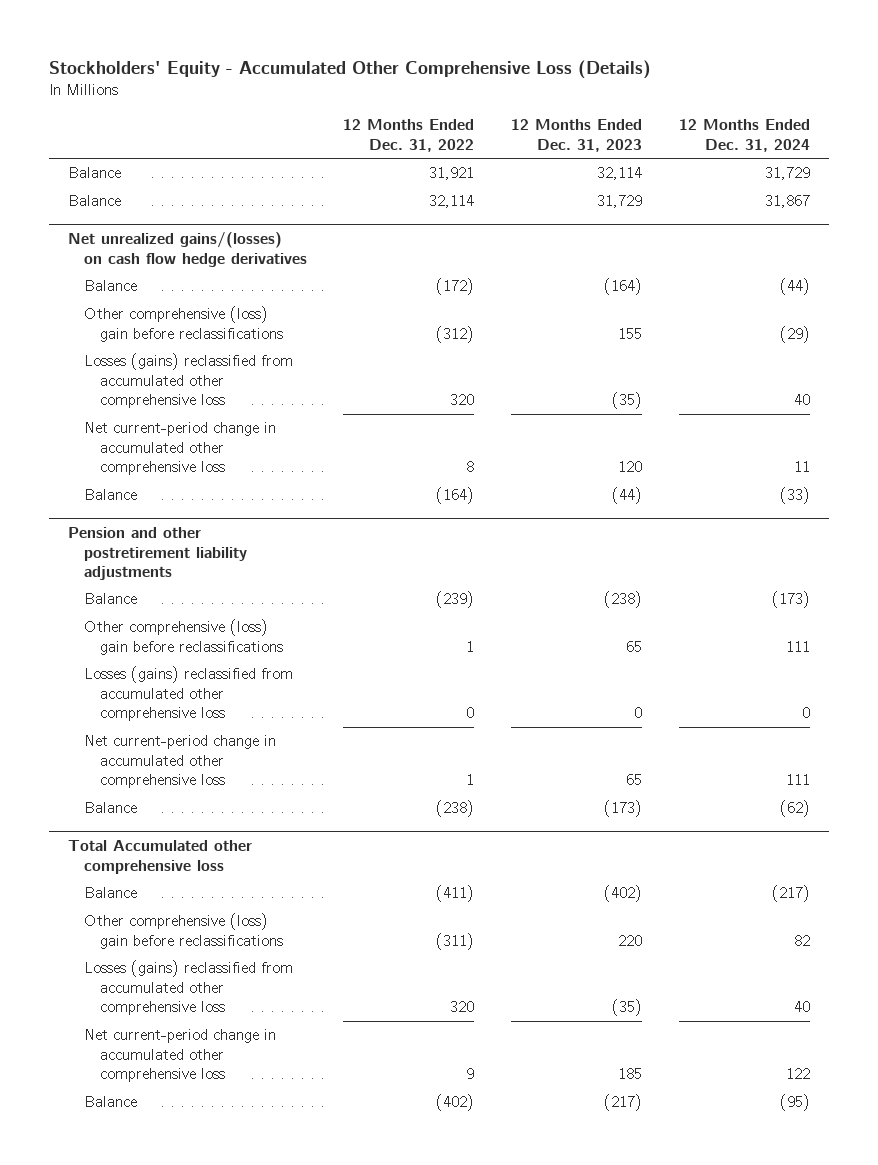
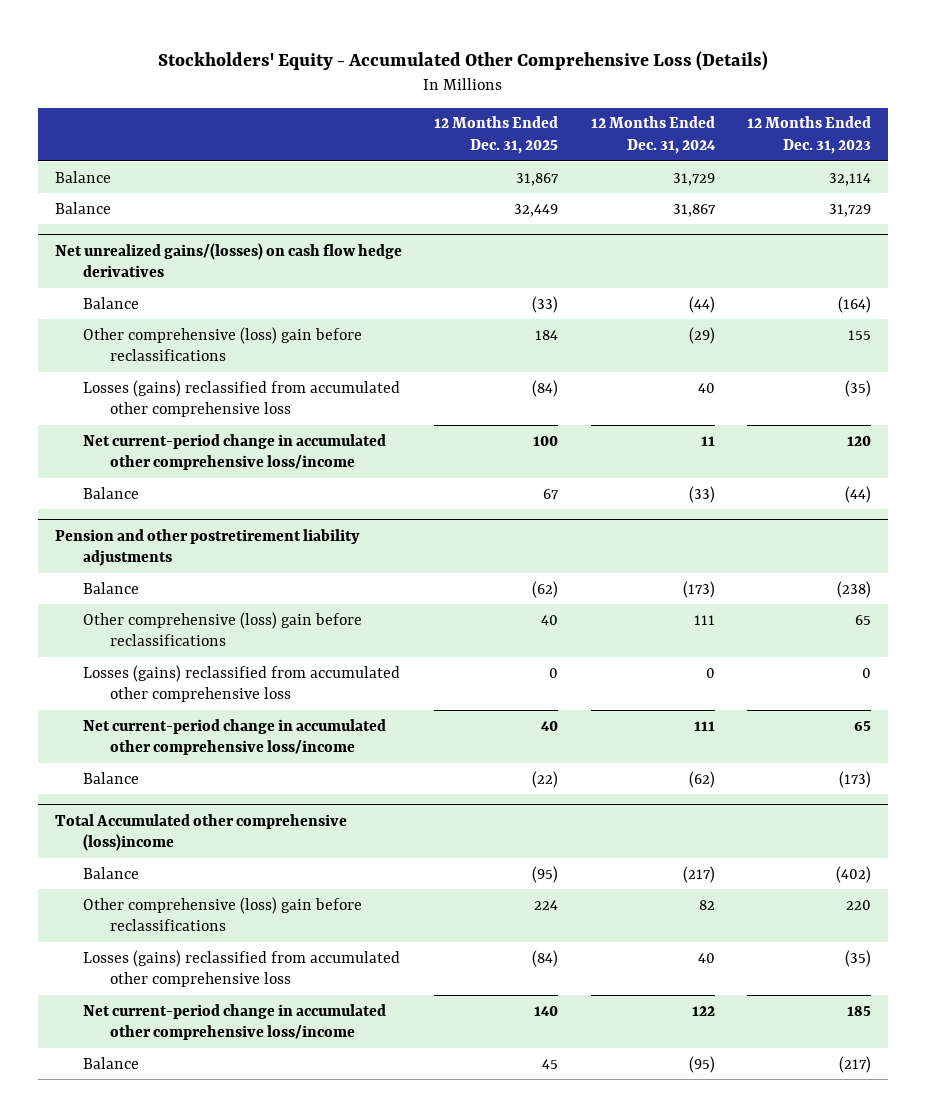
[343,119,475,152] 12 Months Ended Dec. 31, 2022 -> none
none -> [434,116,559,155] 12 Months Ended Dec. 31, 2025
[83,422,276,476] Net current-period change in accumulated other comprehensive loss -> [82,433,386,471] Net current-period change in accumulated other comprehensive loss/income
[83,735,276,789] Net current-period change in accumulated other comprehensive loss -> [82,718,386,756] Net current-period change in accumulated other comprehensive loss/income
[67,840,252,874] Total Accumulated other comprehensive loss -> [54,813,347,852] Total Accumulated other comprehensive (loss)income
[83,1029,276,1083] Net current-period change in accumulated other comprehensive loss -> [82,1003,386,1041] Net current-period change in accumulated other comprehensive loss/income

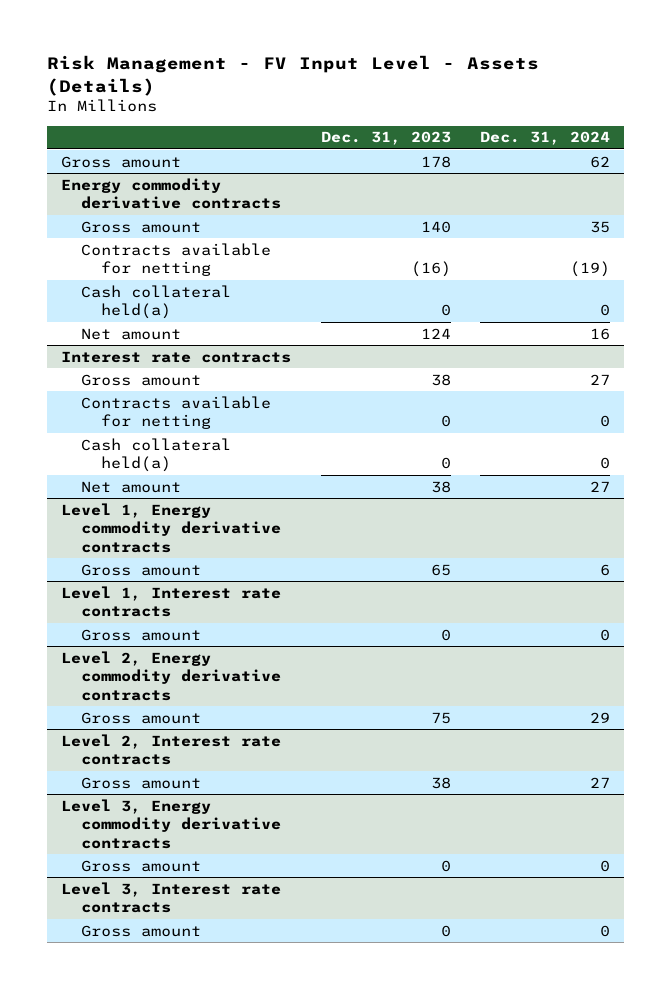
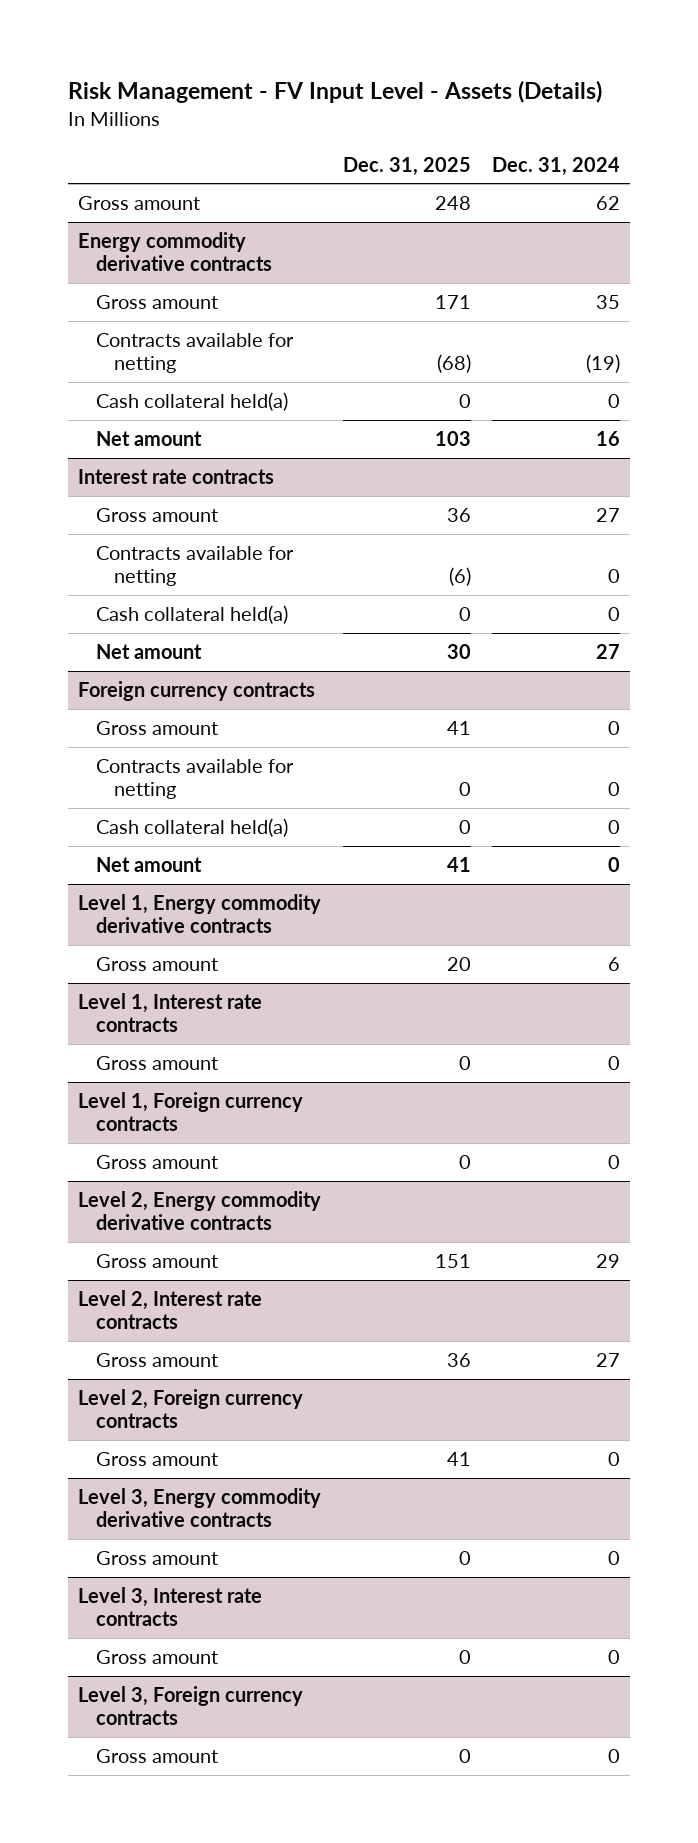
[320,131,451,146] Dec. 31, 2023 -> none
none -> [342,156,471,176] Dec. 31, 2025
none -> [78,681,316,702] Foreign currency contracts
none -> [96,721,219,736] Gross amount
none -> [96,759,295,800] Contracts available for netting
none -> [96,818,289,838] Cash collateral held(a)
none -> [96,857,203,873] Net amount
none -> [78,1092,304,1132] Level 1, Foreign currency contracts
none -> [96,1155,219,1170] Gross amount
none -> [78,1389,304,1429] Level 2, Foreign currency contracts
none -> [96,1452,219,1467] Gross amount
none -> [78,1686,304,1726] Level 3, Foreign currency contracts
none -> [96,1749,219,1764] Gross amount

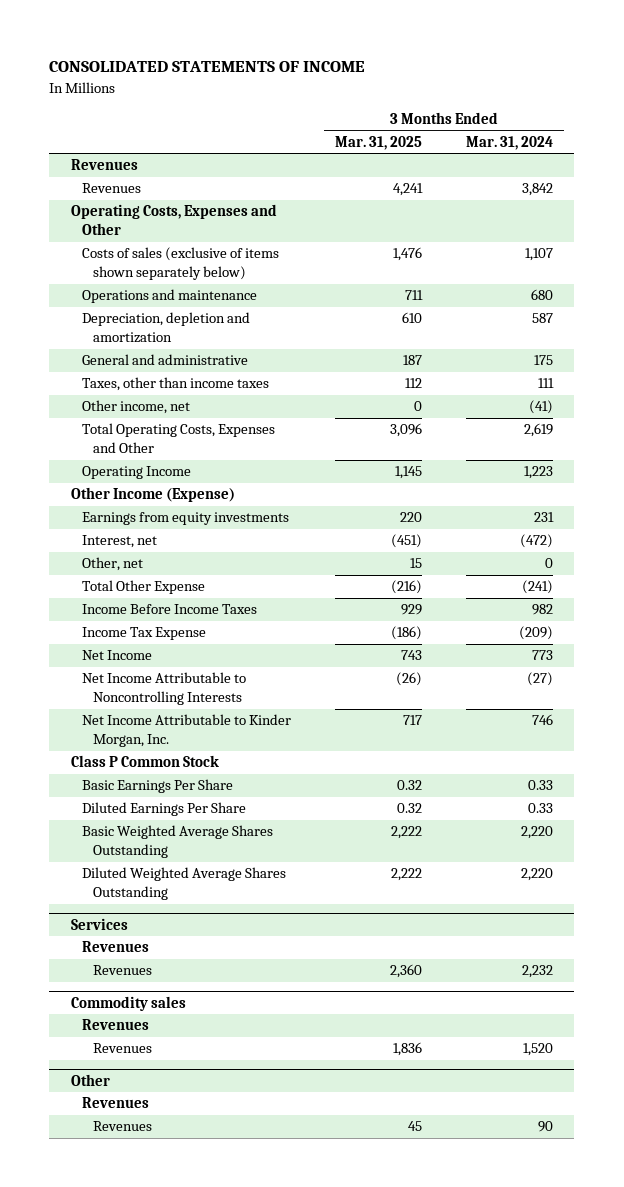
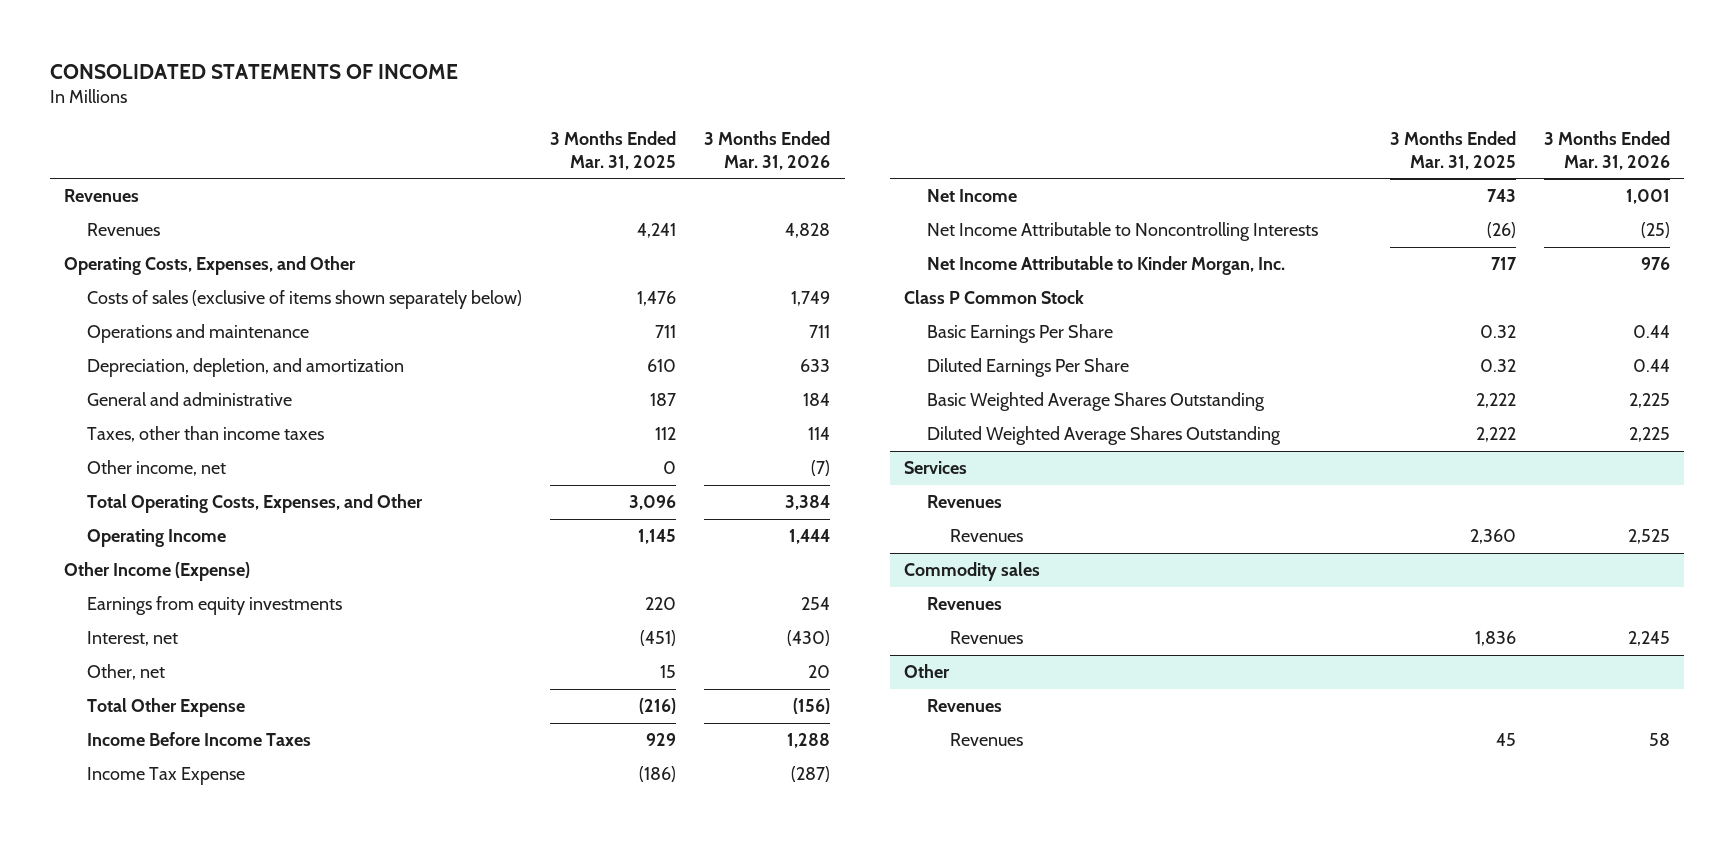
[465,135,553,150] Mar. 31, 2024 -> none
none -> [704,130,831,170] 3 Months Ended Mar. 31, 2026
[71,204,278,236] Operating Costs, Expenses and Other -> [64,256,357,276] Operating Costs, Expenses, and Other
[81,312,250,344] Depreciation, depletion and amortization -> [87,358,405,378] Depreciation, depletion, and amortization
[81,423,275,454] Total Operating Costs, Expenses and Other -> [87,494,424,514] Total Operating Costs, Expenses, and Other

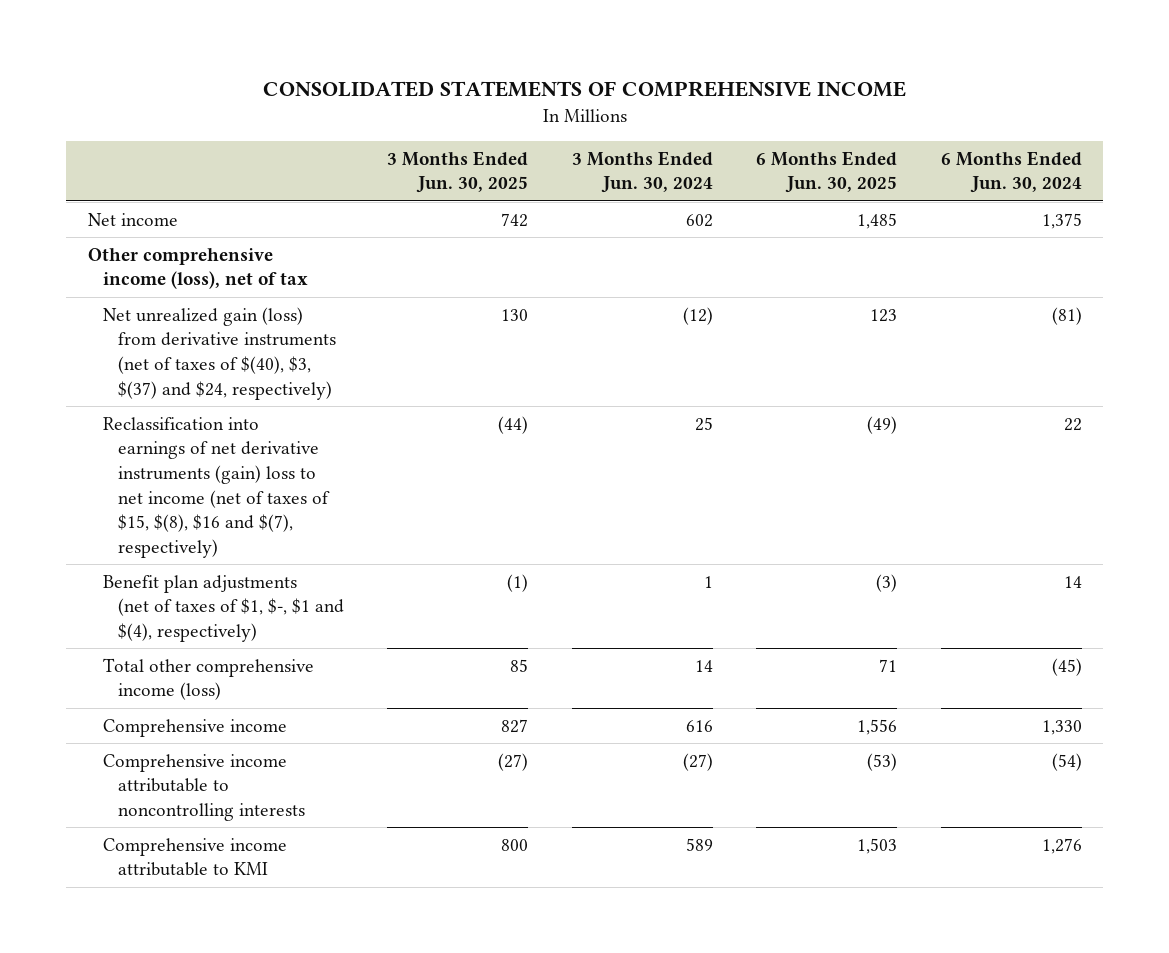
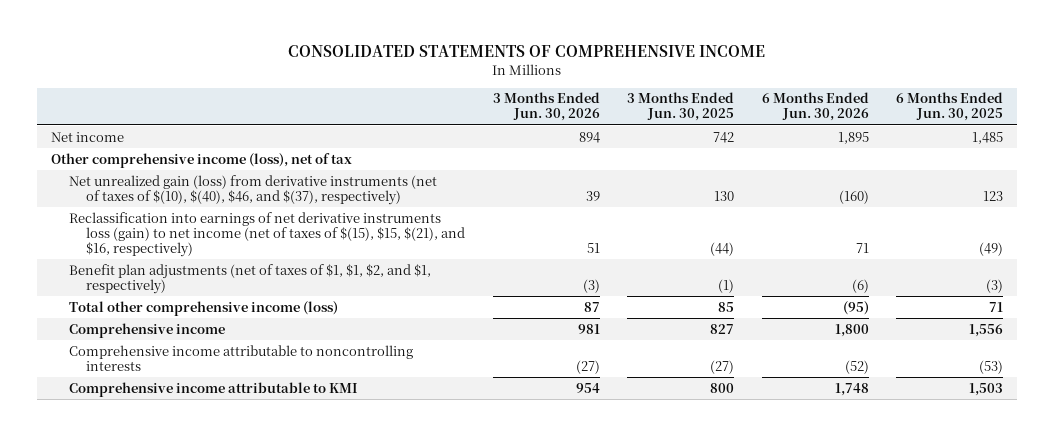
[571,150,713,194] 3 Months Ended Jun. 30, 2024 -> none
[940,150,1082,194] 6 Months Ended Jun. 30, 2024 -> none
none -> [492,92,600,122] 3 Months Ended Jun. 30, 2026
none -> [761,92,869,122] 6 Months Ended Jun. 30, 2026
[103,306,337,400] Net unrealized gain (loss) from derivative instruments (net of taxes of $(40), $3, $(37) and $24, respectively) -> [68,174,437,205] Net unrealized gain (loss) from derivative instruments (net of taxes of $(10), $(40), $46, and $(37), respectively)
[103,416,331,558] Reclassification into earnings of net derivative instruments (gain) loss to net income (net of taxes of $15, $(8), $16 and $(7), respectively) -> [68,211,466,258] Reclassification into earnings of net derivative instruments loss (gain) to net income (net of taxes of $(15), $15, $(21), and $16, respectively)
[103,574,345,643] Benefit plan adjustments (net of taxes of $1, $-, $1 and $(4), respectively) -> [68,263,431,294] Benefit plan adjustments (net of taxes of $1, $1, $2, and $1, respectively)

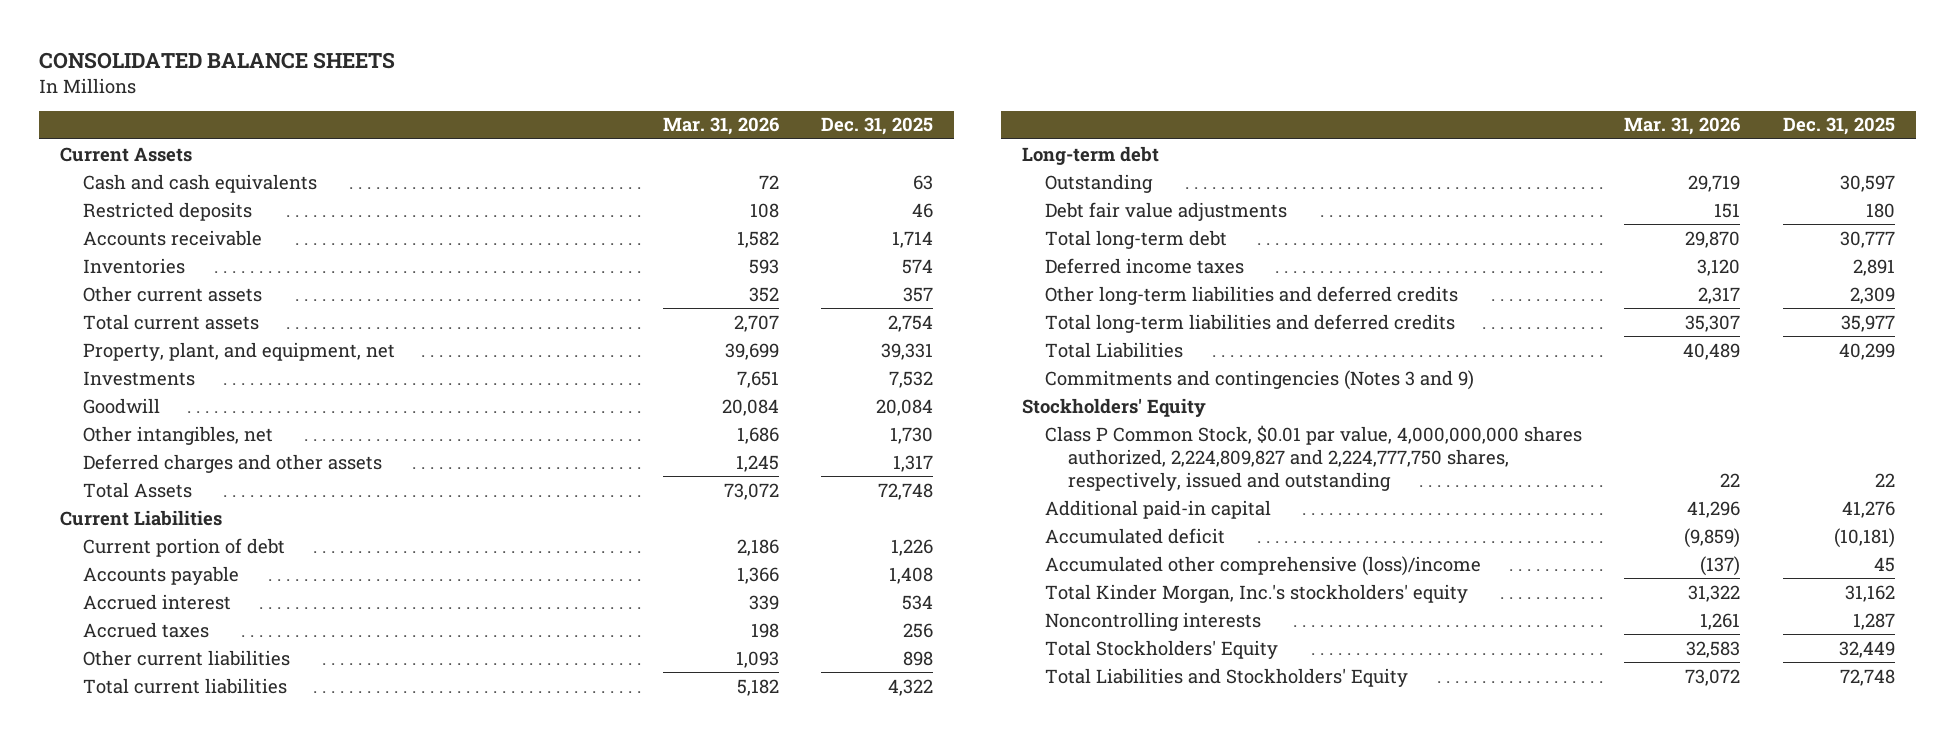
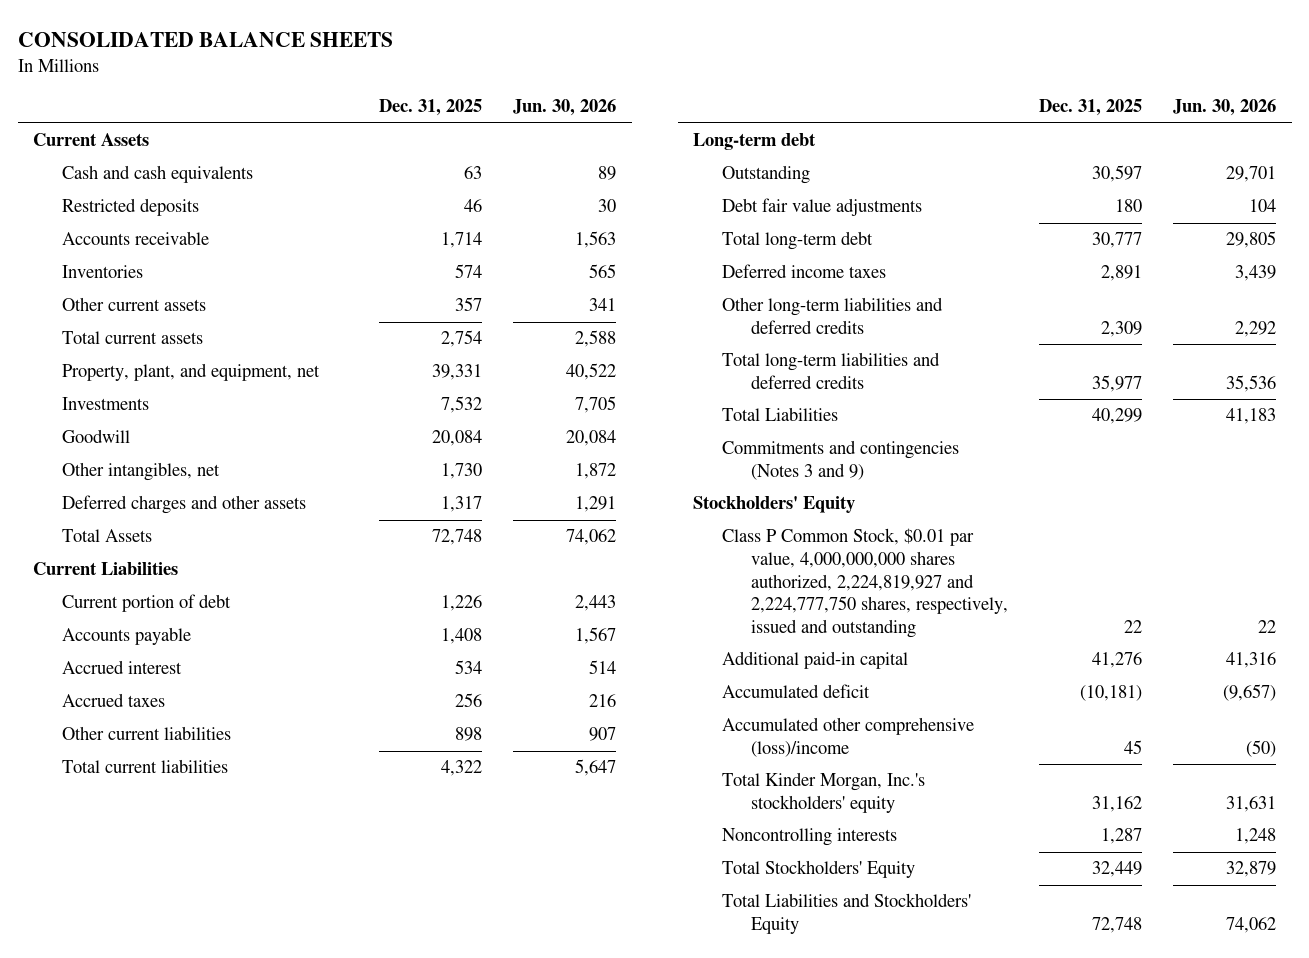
[662,117,779,136] Mar. 31, 2026 -> none
none -> [513,99,617,117] Jun. 30, 2026
[1044,424,1582,491] Class P Common Stock, $0.01 par value, 4,000,000,000 shares authorized, 2,224,809,827 and 2,224,777,750 shares, respectively, issued and outstanding -> [722,528,1008,638] Class P Common Stock, $0.01 par value, 4,000,000,000 shares authorized, 2,224,819,927 and 2,224,777,750 shares, respectively, issued and outstanding

